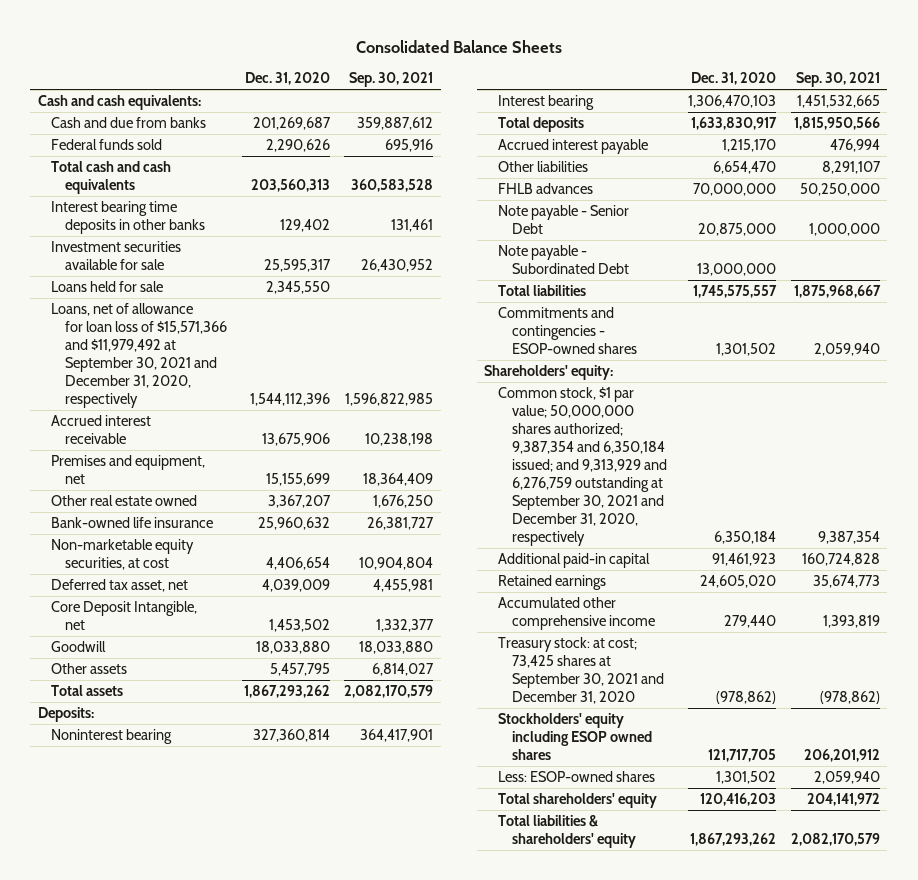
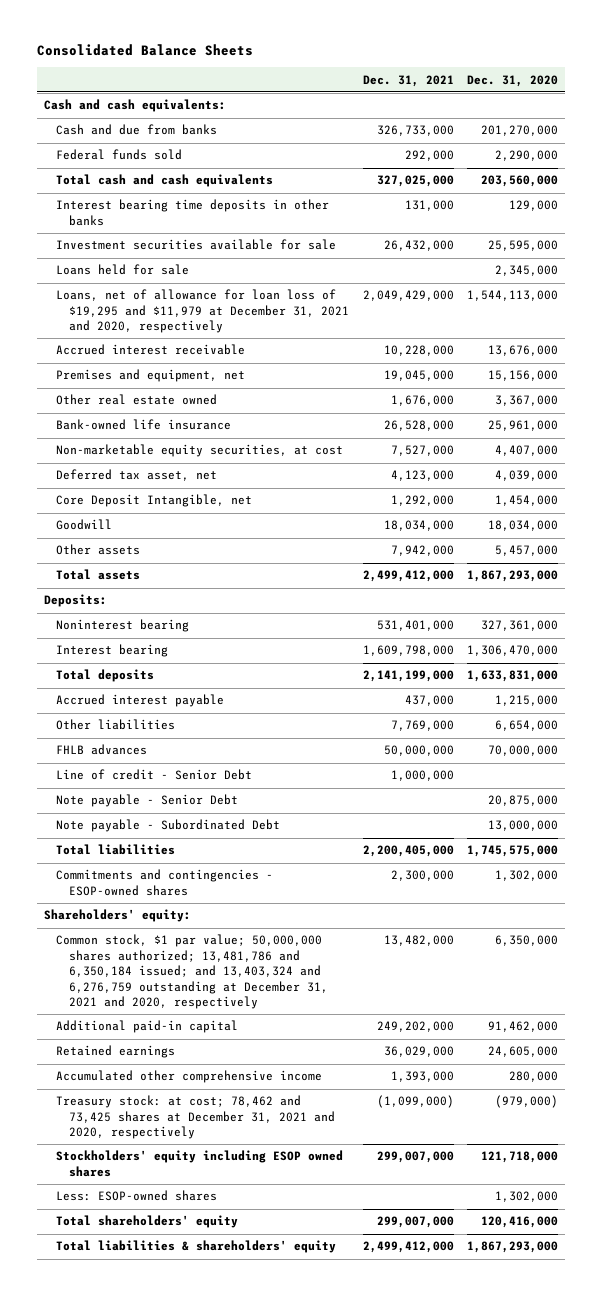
[349,72,434,88] Sep. 30, 2021 -> none
none -> [362,74,454,87] Dec. 31, 2021
[252,117,331,131] 201,269,687 -> [480,125,558,137] 201,270,000
[265,139,330,153] 2,290,626 -> [494,150,558,162] 2,290,000
[250,179,330,193] 203,560,313 -> [480,175,558,188] 203,560,000
[279,219,330,233] 129,402 -> [508,200,558,212] 129,000
[263,259,331,273] 25,595,317 -> [487,240,558,252] 25,595,000
[265,281,330,295] 2,345,550 -> [494,265,558,277] 2,345,000
[51,303,228,409] Loans, net of allowance for loan loss of $15,571,366 and $11,979,492 at September 30, 2021 and December 31, 2020, respectively -> [56,289,350,334] Loans, net of allowance for loan loss of $19,295 and $11,979 at December 31, 2021 and 2020, respectively
[249,393,330,407] 1,544,112,396 -> [466,290,558,302] 1,544,113,000
[261,433,330,447] 13,675,906 -> [487,345,558,357] 13,676,000
[265,473,330,487] 15,155,699 -> [487,370,558,382] 15,156,000
[267,495,331,509] 3,367,207 -> [494,395,558,407] 3,367,000
[257,517,330,531] 25,960,632 -> [487,420,558,432] 25,961,000
[265,557,330,571] 4,406,654 -> [494,445,558,457] 4,407,000
[261,579,330,593] 4,039,009 -> [494,470,558,482] 4,039,000
[268,619,330,633] 1,453,502 -> [494,495,558,507] 1,454,000
[255,641,330,655] 18,033,880 -> [487,520,558,532] 18,034,000
[269,663,330,677] 5,457,795 -> [494,545,558,557] 5,457,000
[243,685,330,699] 1,867,293,262 -> [466,570,558,583] 1,867,293,000
[252,729,330,743] 327,360,814 -> [480,620,558,632] 327,361,000
[688,95,777,109] 1,306,470,103 -> [466,645,558,657] 1,306,470,000
[691,117,778,131] 1,633,830,917 -> [466,670,558,683] 1,633,831,000
[722,139,777,153] 1,215,170 -> [494,695,558,707] 1,215,000
[713,161,777,175] 6,654,470 -> [494,720,558,732] 6,654,000
none -> [56,769,253,781] Line of credit - Senior Debt
[693,285,778,299] 1,745,575,557 -> [466,845,558,858] 1,745,575,000
[716,343,777,357] 1,301,502 -> [494,870,558,882] 1,302,000
[497,387,667,547] Common stock, $1 par value; 50,000,000 shares authorized; 9,387,354 and 6,350,184 issued; and 9,313,929 and 6,276,759 outstanding at September 30, 2021 and December 31, 2020, respectively -> [56,934,329,1009] Common stock, $1 par value; 50,000,000 shares authorized; 13,481,786 and 6,350,184 issued; and 13,403,324 and 6,276,759 outstanding at December 31, 2021 and 2020, respectively
[714,531,777,545] 6,350,184 -> [494,935,558,947] 6,350,000
[712,553,777,567] 91,461,923 -> [487,1021,558,1033] 91,462,000
[700,575,777,589] 24,605,020 -> [487,1046,558,1058] 24,605,000
[724,615,777,629] 279,440 -> [508,1071,558,1083] 280,000
[497,637,664,705] Treasury stock: at cost; 73,425 shares at September 30, 2021 and December 31, 2020 -> [56,1095,336,1140] Treasury stock: at cost; 78,462 and 73,425 shares at December 31, 2021 and 2020, respectively
[716,691,777,705] (978,862) -> [494,1095,558,1109] (979,000)
[708,749,777,763] 121,717,705 -> [480,1151,558,1164] 121,718,000
[716,771,777,785] 1,301,502 -> [494,1191,558,1203] 1,302,000
[700,793,777,807] 120,416,203 -> [480,1216,558,1229] 120,416,000
[690,833,777,847] 1,867,293,262 -> [466,1241,558,1254] 1,867,293,000

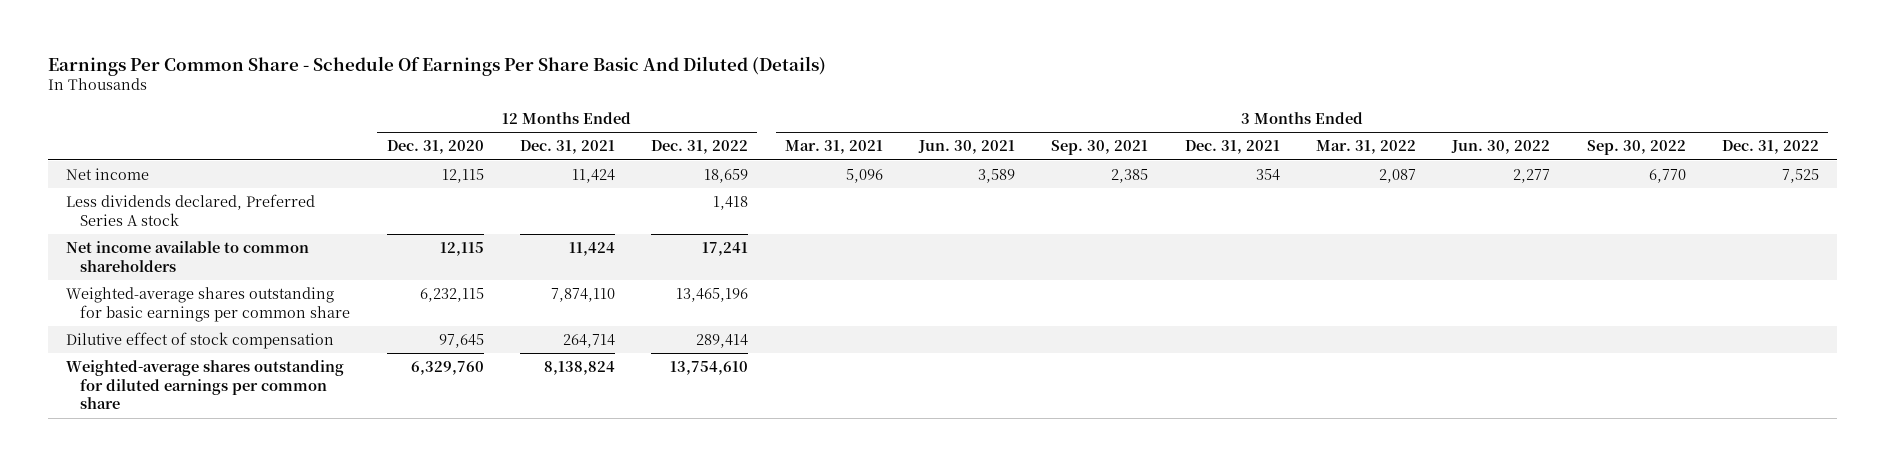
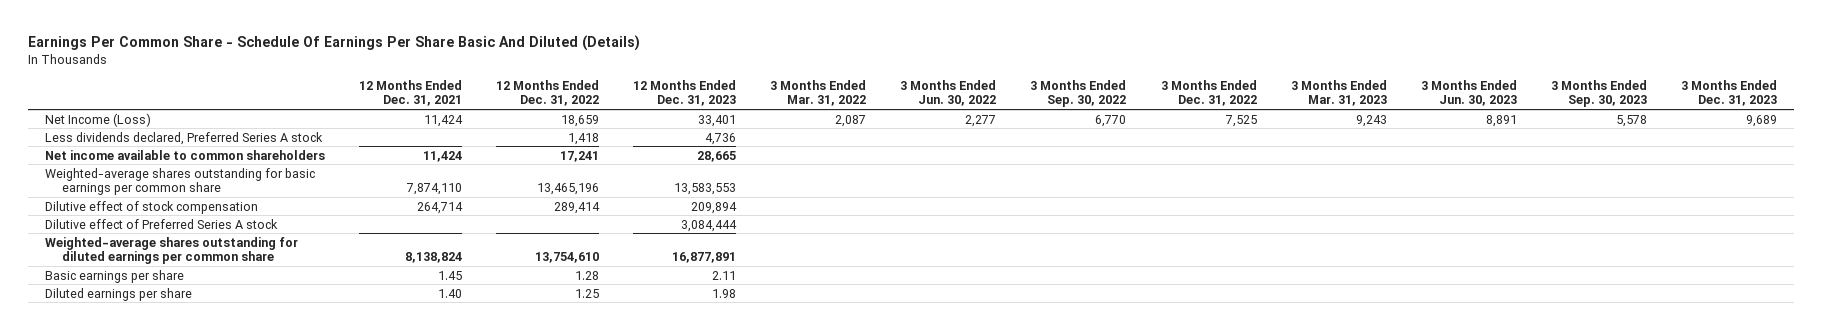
[386,140,484,155] Dec. 31, 2020 -> none
[784,140,883,155] Mar. 31, 2021 -> none
[917,140,1015,155] Jun. 30, 2021 -> none
[1051,140,1149,156] Sep. 30, 2021 -> none
[1184,140,1280,155] Dec. 31, 2021 -> none
none -> [633,79,737,107] 12 Months Ended Dec. 31, 2023
none -> [1290,79,1387,107] 3 Months Ended Mar. 31, 2023
none -> [1420,79,1517,107] 3 Months Ended Jun. 30, 2023
none -> [1550,79,1647,108] 3 Months Ended Sep. 30, 2023
none -> [1680,79,1777,107] 3 Months Ended Dec. 31, 2023
[66,168,150,181] Net income -> [45,112,152,127] Net Income (Loss)
none -> [45,218,279,229] Dilutive effect of Preferred Series A stock
none -> [45,269,185,283] Basic earnings per share
none -> [45,287,193,301] Diluted earnings per share

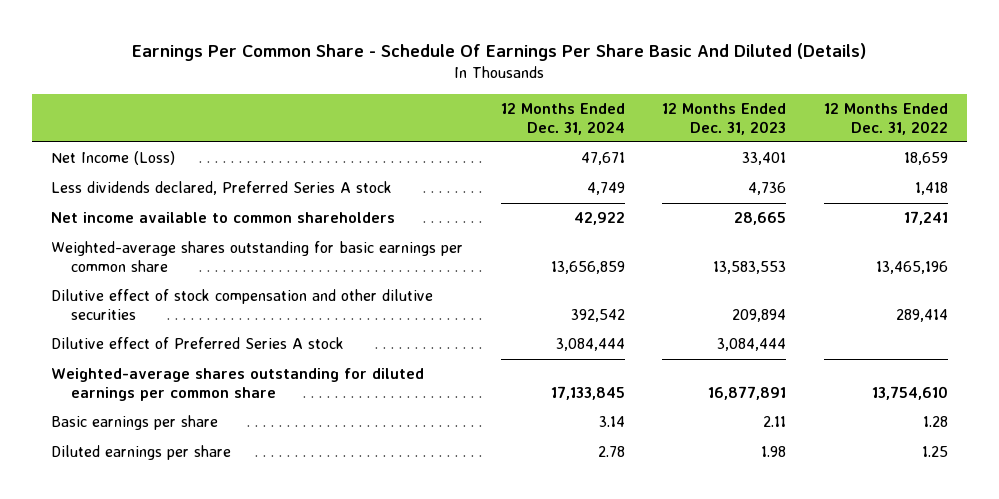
[359,79,463,107] 12 Months Ended Dec. 31, 2021 -> none
[770,79,867,107] 3 Months Ended Mar. 31, 2022 -> none
[900,79,997,107] 3 Months Ended Jun. 30, 2022 -> none
[1030,79,1127,108] 3 Months Ended Sep. 30, 2022 -> none
[1160,79,1257,107] 3 Months Ended Dec. 31, 2022 -> none
[1290,79,1387,107] 3 Months Ended Mar. 31, 2023 -> none
[1420,79,1517,107] 3 Months Ended Jun. 30, 2023 -> none
[1550,79,1647,108] 3 Months Ended Sep. 30, 2023 -> none
[1680,79,1777,107] 3 Months Ended Dec. 31, 2023 -> none
none -> [500,102,625,135] 12 Months Ended Dec. 31, 2024
[45,200,259,214] Dilutive effect of stock compensation -> [50,289,433,320] Dilutive effect of stock compensation and other dilutive securities

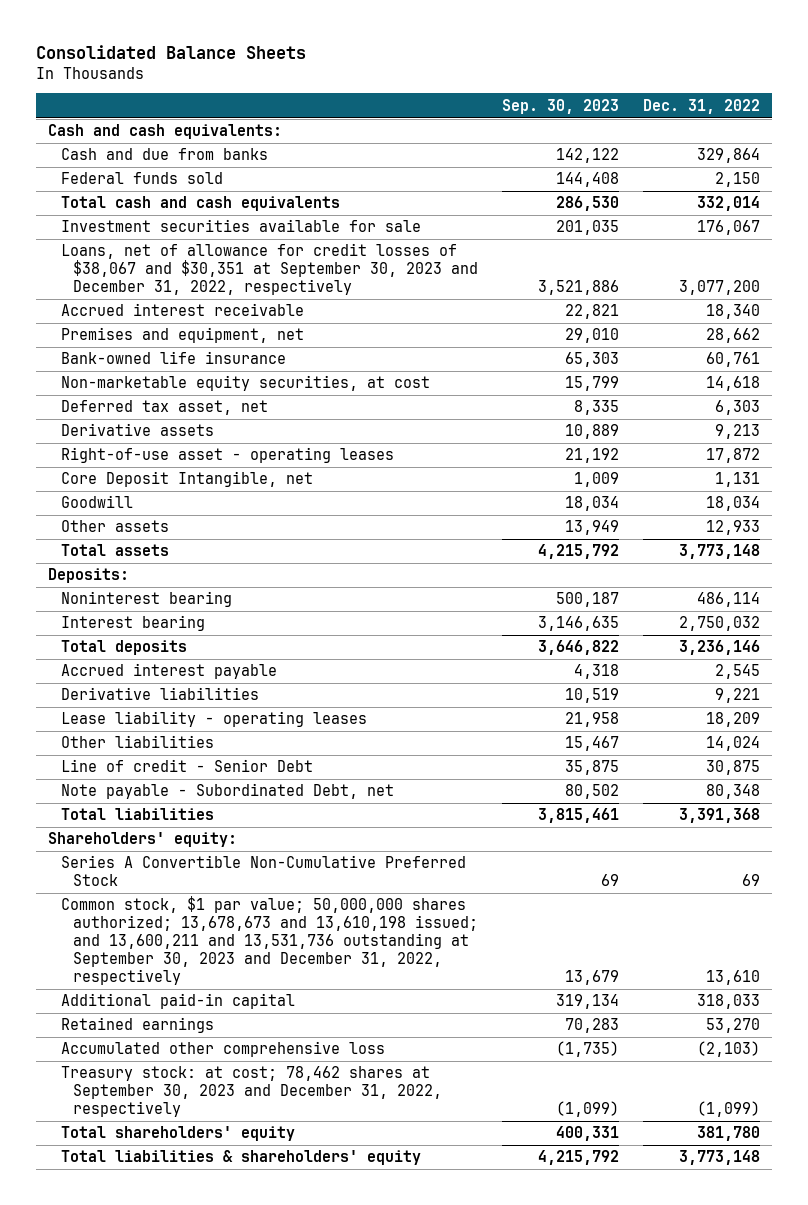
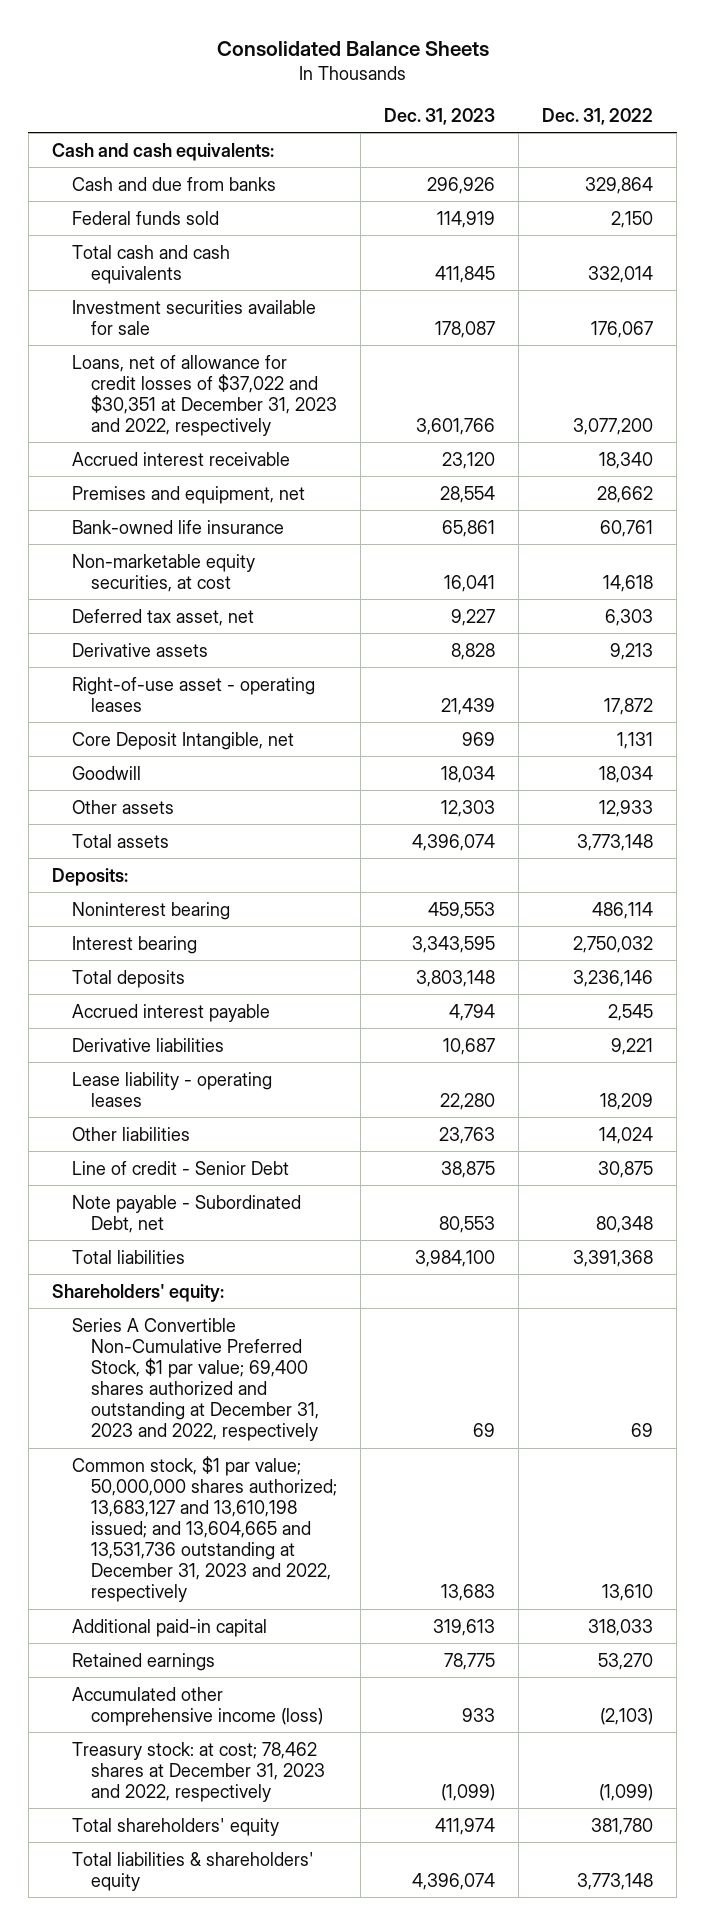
[502,98,620,114] Sep. 30, 2023 -> none
none -> [384,107,496,125] Dec. 31, 2023
[60,243,479,296] Loans, net of allowance for credit losses of $38,067 and $30,351 at September 30, 2023 and December 31, 2022, respectively -> [71,354,338,436] Loans, net of allowance for credit losses of $37,022 and $30,351 at December 31, 2023 and 2022, respectively
[60,855,466,887] Series A Convertible Non-Cumulative Preferred Stock -> [71,1317,320,1442] Series A Convertible Non-Cumulative Preferred Stock, $1 par value; 69,400 shares authorized and outstanding at December 31, 2023 and 2022, respectively
[60,896,479,986] Common stock, $1 par value; 50,000,000 shares authorized; 13,678,673 and 13,610,198 issued; and 13,600,211 and 13,531,736 outstanding at September 30, 2023 and December 31, 2022, respectively -> [71,1455,338,1603] Common stock, $1 par value; 50,000,000 shares authorized; 13,683,127 and 13,610,198 issued; and 13,604,665 and 13,531,736 outstanding at December 31, 2023 and 2022, respectively
[60,1041,385,1058] Accumulated other comprehensive loss -> [71,1686,324,1726] Accumulated other comprehensive income (loss)
[60,1066,443,1118] Treasury stock: at cost; 78,462 shares at September 30, 2023 and December 31, 2022, respectively -> [71,1741,326,1802] Treasury stock: at cost; 78,462 shares at December 31, 2023 and 2022, respectively

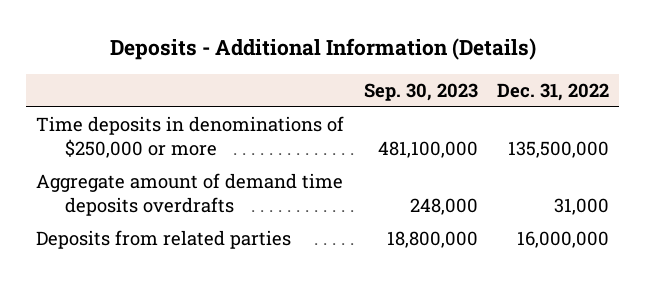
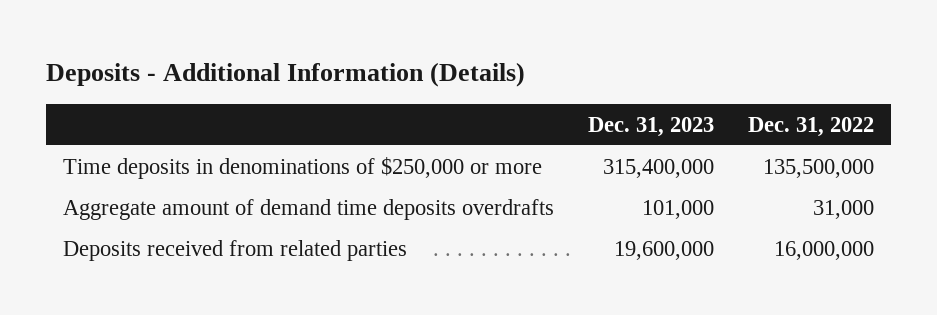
[363,82,478,101] Sep. 30, 2023 -> none
none -> [587,116,714,137] Dec. 31, 2023
[36,230,292,250] Deposits from related parties -> [62,239,407,261] Deposits received from related parties

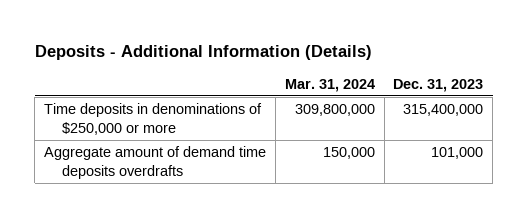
[747,116,874,137] Dec. 31, 2022 -> none
none -> [284,78,375,92] Mar. 31, 2024
[62,239,407,261] Deposits received from related parties -> none

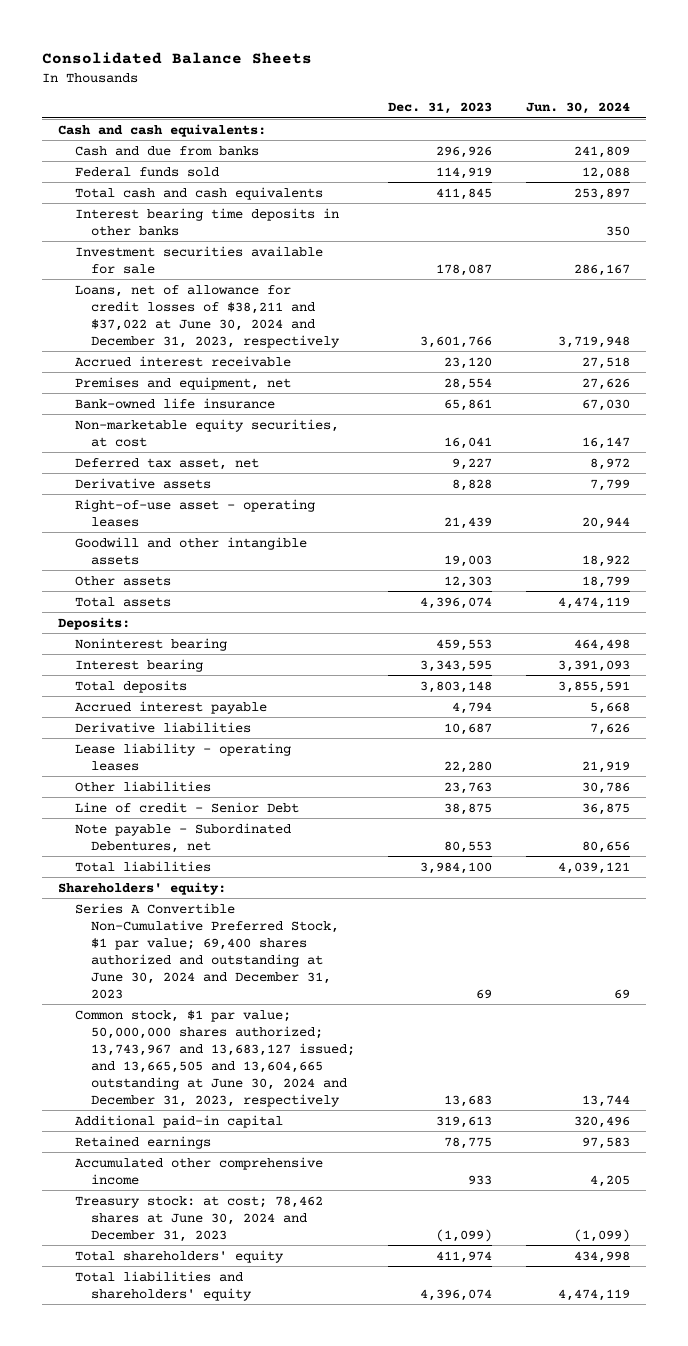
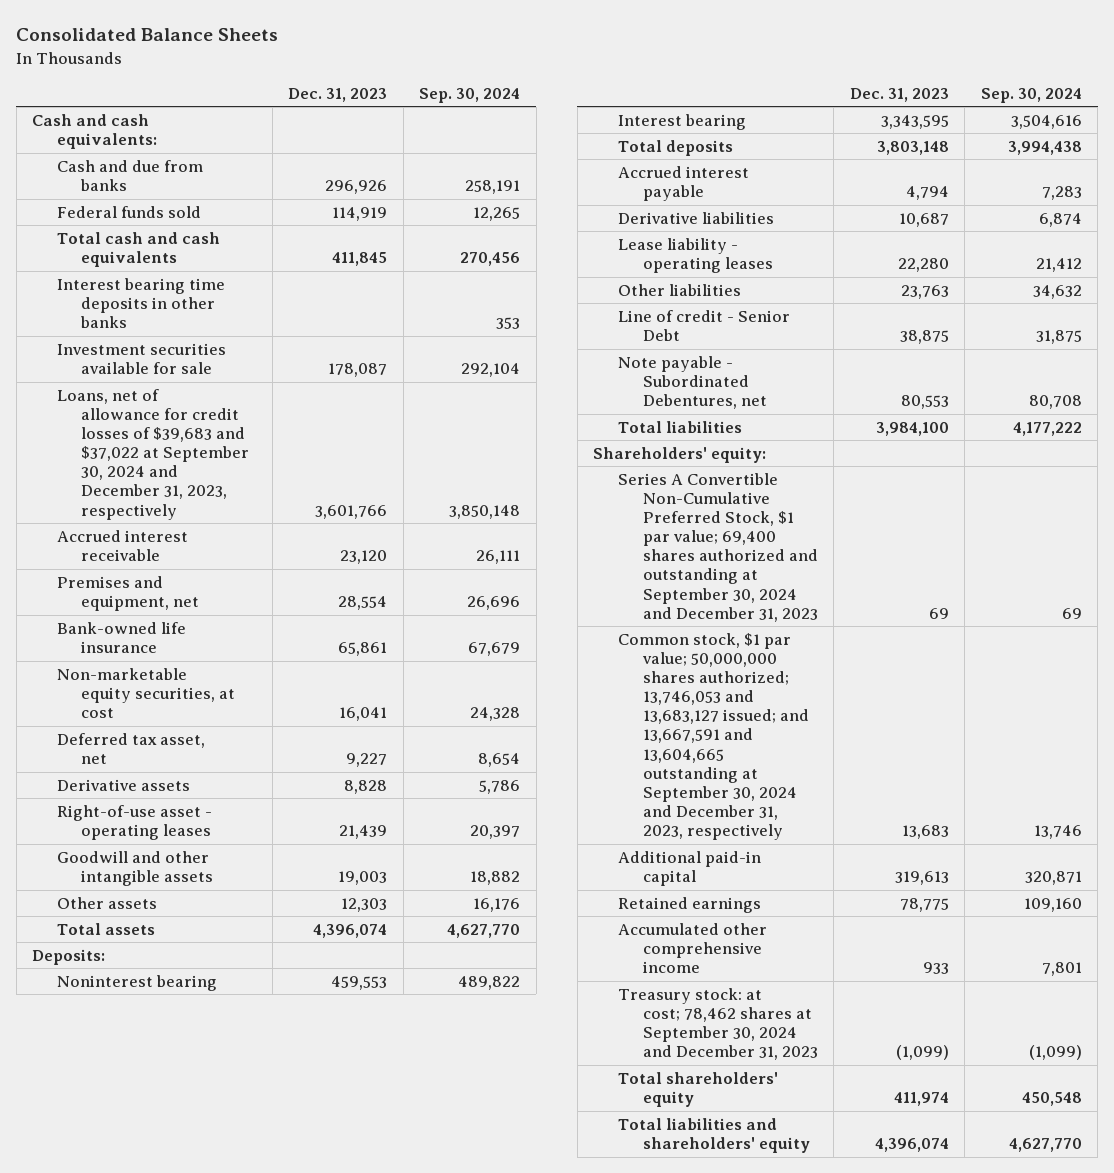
[525,102,630,115] Jun. 30, 2024 -> none
none -> [419,87,521,103] Sep. 30, 2024
[74,284,341,348] Loans, net of allowance for credit losses of $38,211 and $37,022 at June 30, 2024 and December 31, 2023, respectively -> [56,388,250,520] Loans, net of allowance for credit losses of $39,683 and $37,022 at September 30, 2024 and December 31, 2023, respectively
[74,902,340,999] Series A Convertible Non-Cumulative Preferred Stock, $1 par value; 69,400 shares authorized and outstanding at June 30, 2024 and December 31, 2023 -> [617,472,818,622] Series A Convertible Non-Cumulative Preferred Stock, $1 par value; 69,400 shares authorized and outstanding at September 30, 2024 and December 31, 2023
[74,1009,356,1107] Common stock, $1 par value; 50,000,000 shares authorized; 13,743,967 and 13,683,127 issued; and 13,665,505 and 13,604,665 outstanding at June 30, 2024 and December 31, 2023, respectively -> [617,632,809,841] Common stock, $1 par value; 50,000,000 shares authorized; 13,746,053 and 13,683,127 issued; and 13,667,591 and 13,604,665 outstanding at September 30, 2024 and December 31, 2023, respectively
[74,1195,323,1242] Treasury stock: at cost; 78,462 shares at June 30, 2024 and December 31, 2023 -> [617,987,818,1061] Treasury stock: at cost; 78,462 shares at September 30, 2024 and December 31, 2023

